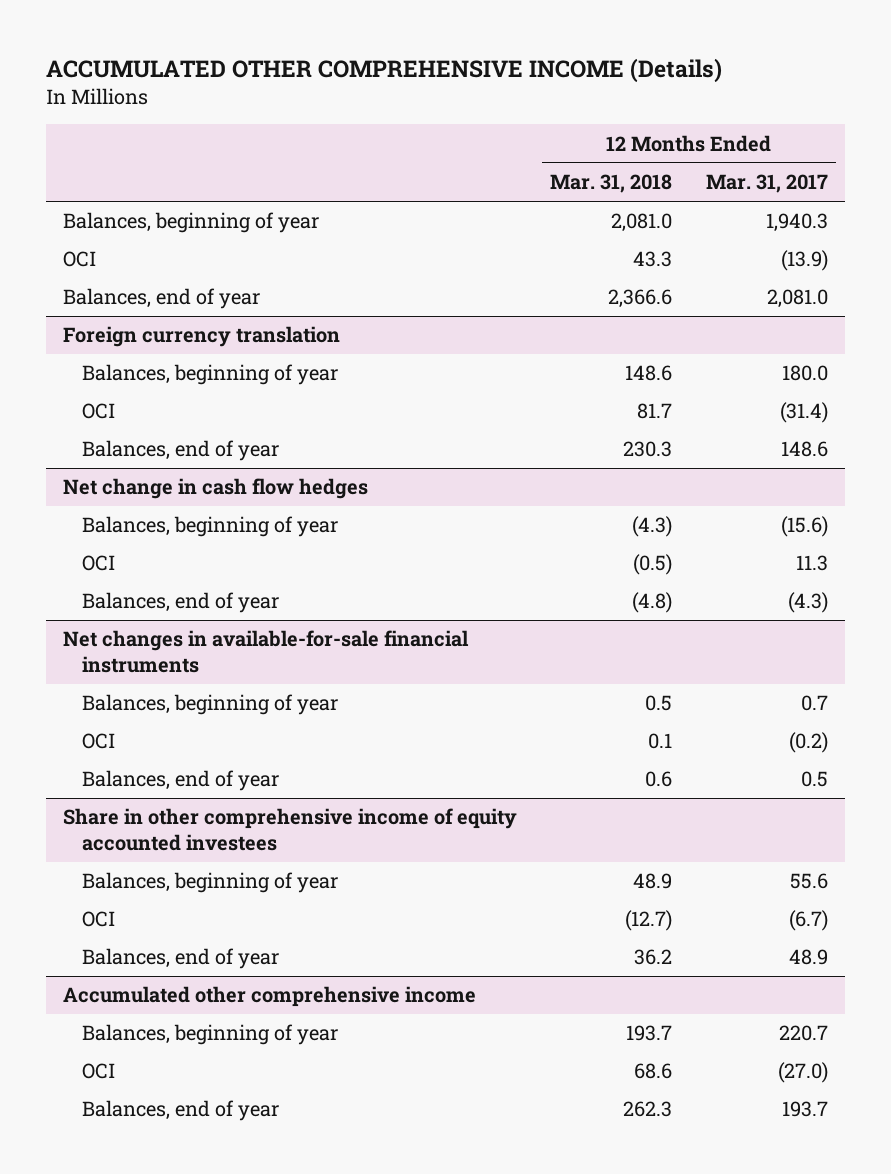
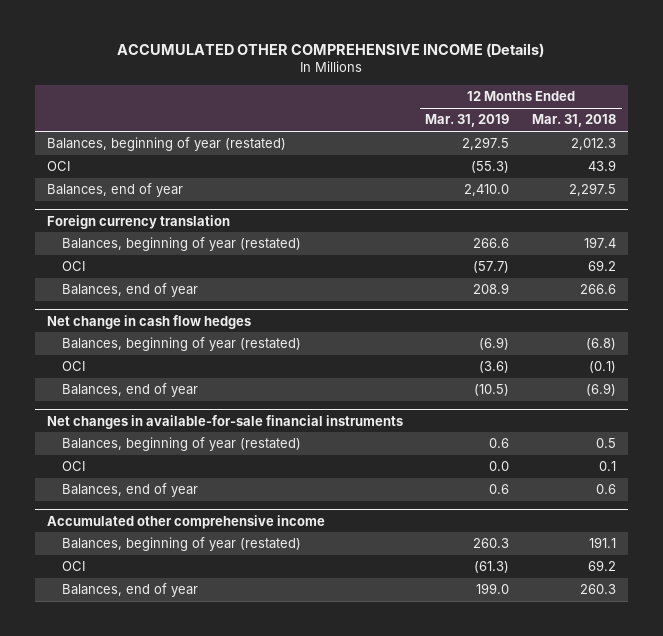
[705,174,828,194] Mar. 31, 2017 -> none
none -> [425,114,510,128] Mar. 31, 2019
[62,212,319,234] Balances, beginning of year -> [46,137,286,152] Balances, beginning of year (restated)
[611,213,673,233] 2,081.0 -> [571,138,617,151] 2,012.3
[633,251,673,268] 43.3 -> [588,160,617,172] 43.9
[608,289,673,309] 2,366.6 -> [569,183,617,197] 2,297.5
[82,364,339,386] Balances, beginning of year -> [61,237,301,252] Balances, beginning of year (restated)
[625,365,673,382] 148.6 -> [584,237,617,249] 197.4
[637,403,673,420] 81.7 -> [588,260,617,272] 69.2
[623,441,673,458] 230.3 -> [580,284,617,295] 266.6
[82,516,339,538] Balances, beginning of year -> [61,337,301,352] Balances, beginning of year (restated)
[632,516,673,538] (4.3) -> [586,338,617,351] (6.8)
[633,554,673,576] (0.5) -> [589,361,617,374] (0.1)
[632,592,673,614] (4.8) -> [586,383,617,397] (6.9)
[82,694,339,716] Balances, beginning of year -> [61,437,301,452] Balances, beginning of year (restated)
[62,808,517,852] Share in other comprehensive income of equity accounted investees -> none
[82,872,339,894] Balances, beginning of year -> none
[82,911,116,928] OCI -> none
[82,948,280,970] Balances, end of year -> none
[82,1024,339,1046] Balances, beginning of year -> [61,537,301,552] Balances, beginning of year (restated)
[626,1025,673,1042] 193.7 -> [589,537,617,549] 191.1
[634,1063,673,1080] 68.6 -> [588,560,617,572] 69.2
[623,1101,673,1118] 262.3 -> [580,584,617,595] 260.3

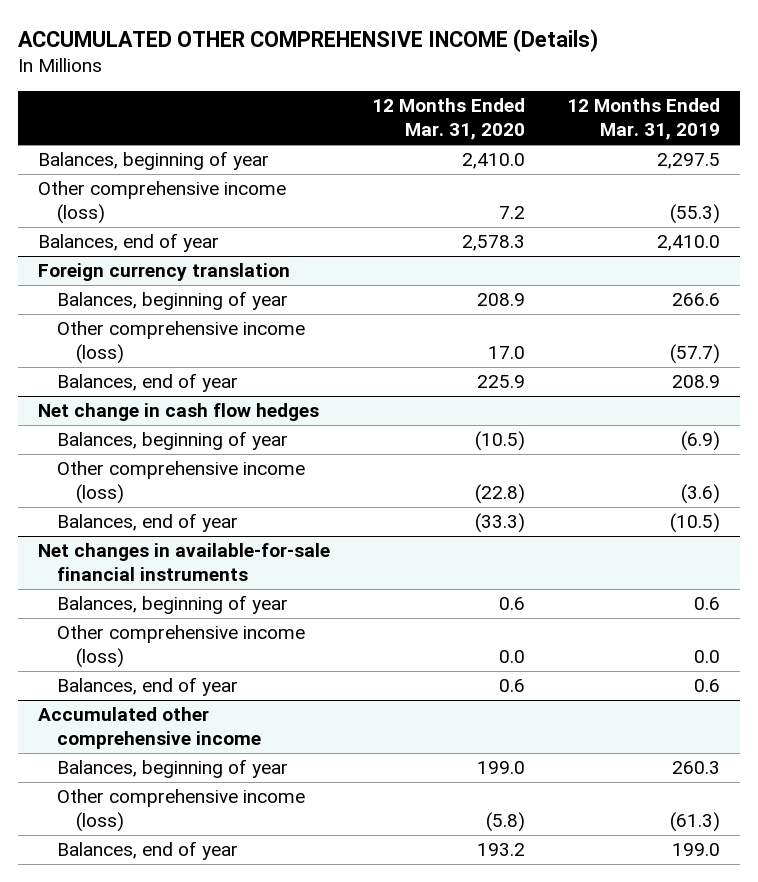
[532,114,617,128] Mar. 31, 2018 -> none
none -> [371,98,525,141] 12 Months Ended Mar. 31, 2020
[46,137,286,152] Balances, beginning of year (restated) -> [38,151,270,171] Balances, beginning of year
[46,161,70,172] OCI -> [38,181,287,225] Other comprehensive income (loss)
[61,237,301,252] Balances, beginning of year (restated) -> [57,291,289,311] Balances, beginning of year
[61,261,85,272] OCI -> [57,321,306,365] Other comprehensive income (loss)
[61,337,301,352] Balances, beginning of year (restated) -> [57,431,289,451] Balances, beginning of year
[61,361,85,372] OCI -> [57,461,306,505] Other comprehensive income (loss)
[61,437,301,452] Balances, beginning of year (restated) -> [57,595,289,615] Balances, beginning of year
[61,461,85,472] OCI -> [57,625,306,669] Other comprehensive income (loss)
[61,537,301,552] Balances, beginning of year (restated) -> [57,759,289,779] Balances, beginning of year
[61,561,85,572] OCI -> [57,789,306,833] Other comprehensive income (loss)

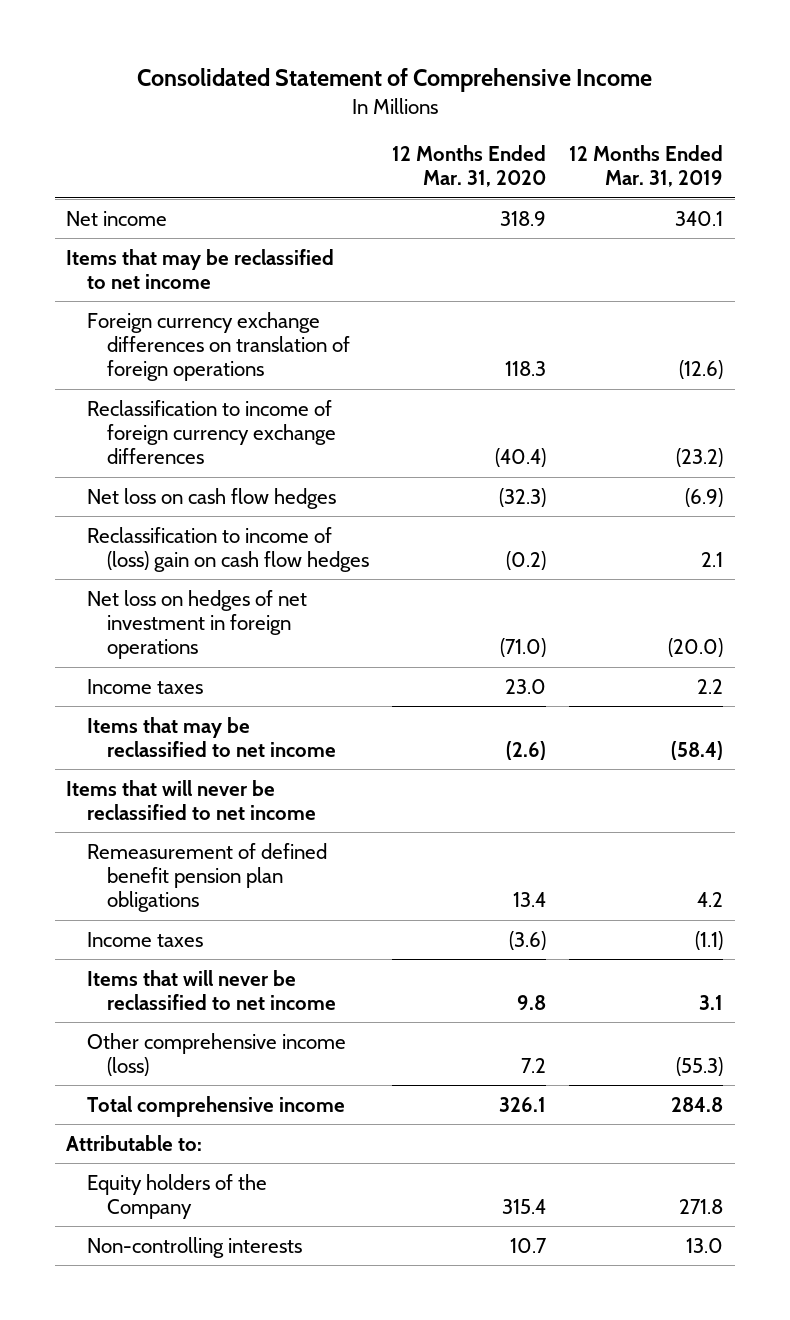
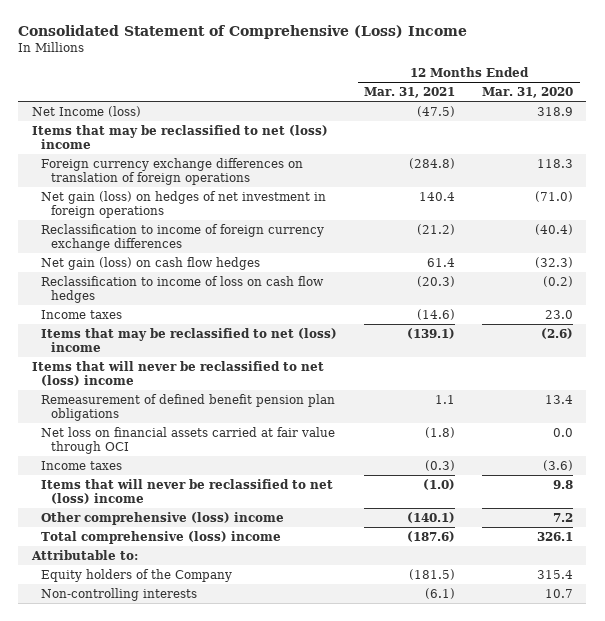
[136,68,652,93] Consolidated Statement of Comprehensive Income -> [18,25,468,40] Consolidated Statement of Comprehensive (Loss) Income
[569,144,724,188] 12 Months Ended Mar. 31, 2019 -> none
none -> [364,86,456,98] Mar. 31, 2021
[66,210,168,226] Net income -> [31,105,141,117] Net Income (loss)
[66,248,335,290] Items that may be reclassified to net income -> [31,124,328,149] Items that may be reclassified to net (loss) income
none -> [41,190,327,218] Net gain (loss) on hedges of net investment in foreign operations
[86,589,307,660] Net loss on hedges of net investment in foreign operations -> none
[86,487,336,509] Net loss on cash flow hedges -> [41,256,261,270] Net gain (loss) on cash flow hedges
[86,526,369,573] Reclassification to income of (loss) gain on cash flow hedges -> [41,275,325,303] Reclassification to income of loss on cash flow hedges
[86,716,336,758] Items that may be reclassified to net income -> [41,327,338,352] Items that may be reclassified to net (loss) income
[66,779,316,821] Items that will never be reclassified to net income -> [31,360,324,386] Items that will never be reclassified to net (loss) income
none -> [41,426,336,454] Net loss on financial assets carried at fair value through OCI
[86,969,336,1011] Items that will never be reclassified to net income -> [41,478,334,504] Items that will never be reclassified to net (loss) income
[86,1032,346,1077] Other comprehensive income (loss) -> [41,511,285,525] Other comprehensive (loss) income
[86,1095,345,1117] Total comprehensive income -> [41,530,282,544] Total comprehensive (loss) income

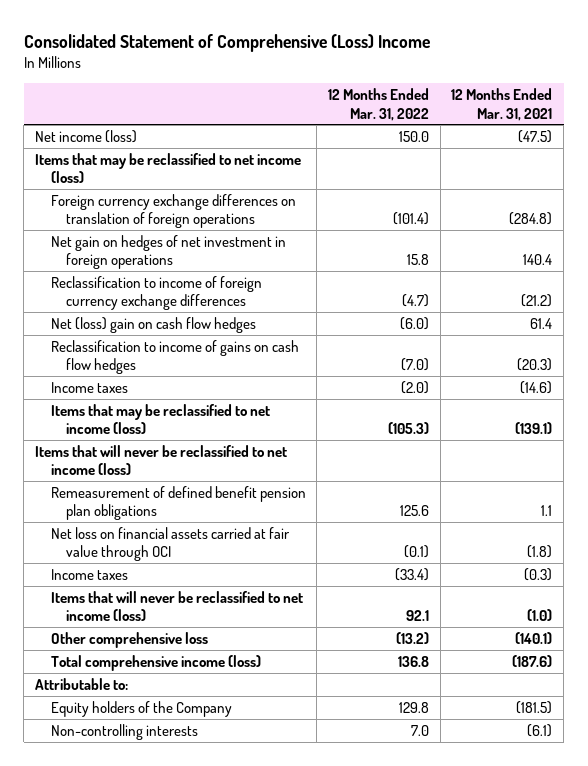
[481,86,573,98] Mar. 31, 2020 -> none
none -> [327,88,429,121] 12 Months Ended Mar. 31, 2022
[31,105,141,117] Net Income (loss) -> [35,129,138,143] Net income (loss)
[31,124,328,149] Items that may be reclassified to net (loss) income -> [35,152,302,184] Items that may be reclassified to net income (loss)
[41,190,327,218] Net gain (loss) on hedges of net investment in foreign operations -> [50,234,286,270] Net gain on hedges of net investment in foreign operations
[41,256,261,270] Net gain (loss) on cash flow hedges -> [50,316,256,333] Net (loss) gain on cash flow hedges
[41,275,325,303] Reclassification to income of loss on cash flow hedges -> [50,339,299,375] Reclassification to income of gains on cash flow hedges
[41,327,338,352] Items that may be reclassified to net (loss) income -> [50,403,270,435] Items that may be reclassified to net income (loss)
[31,360,324,386] Items that will never be reclassified to net (loss) income -> [35,444,288,476] Items that will never be reclassified to net income (loss)
[41,478,334,504] Items that will never be reclassified to net (loss) income -> [50,590,303,622] Items that will never be reclassified to net income (loss)
[41,511,285,525] Other comprehensive (loss) income -> [50,631,208,648] Other comprehensive loss
[41,530,282,544] Total comprehensive (loss) income -> [50,654,261,671] Total comprehensive income (loss)

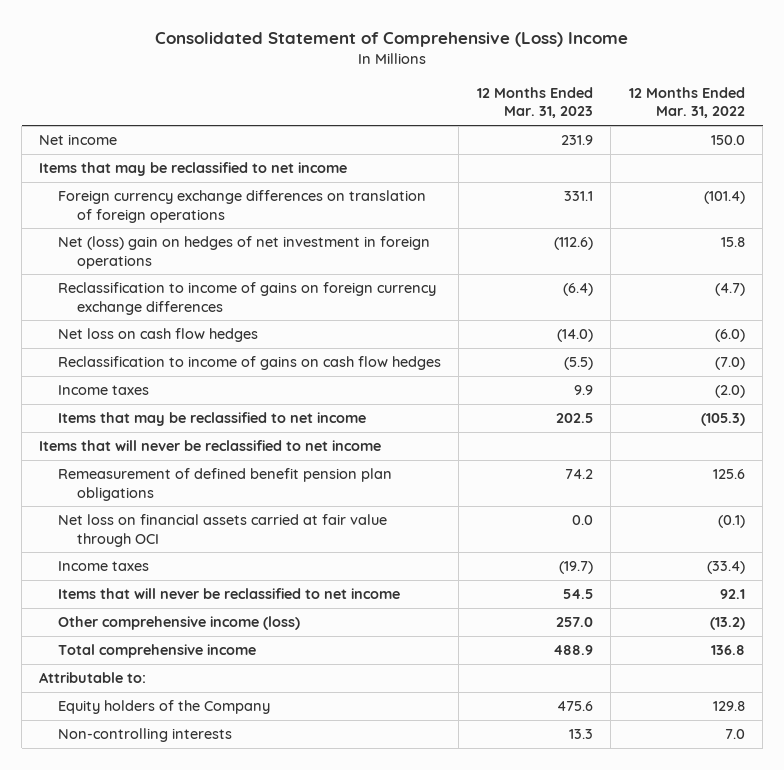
[451,88,553,121] 12 Months Ended Mar. 31, 2021 -> none
none -> [476,86,593,119] 12 Months Ended Mar. 31, 2023
[35,129,138,143] Net income (loss) -> [39,134,118,146] Net income
[35,152,302,184] Items that may be reclassified to net income (loss) -> [39,162,348,177] Items that may be reclassified to net income
[50,234,286,270] Net gain on hedges of net investment in foreign operations -> [57,236,430,269] Net (loss) gain on hedges of net investment in foreign operations
[50,275,262,311] Reclassification to income of foreign currency exchange differences -> [57,282,436,315] Reclassification to income of gains on foreign currency exchange differences
[50,316,256,333] Net (loss) gain on cash flow hedges -> [57,328,258,343] Net loss on cash flow hedges
[50,403,270,435] Items that may be reclassified to net income (loss) -> [57,412,366,427] Items that may be reclassified to net income
[35,444,288,476] Items that will never be reclassified to net income (loss) -> [39,440,382,452] Items that will never be reclassified to net income
[50,590,303,622] Items that will never be reclassified to net income (loss) -> [57,588,400,600] Items that will never be reclassified to net income
[50,631,208,648] Other comprehensive loss -> [57,616,300,631] Other comprehensive income (loss)
[50,654,261,671] Total comprehensive income (loss) -> [57,644,256,659] Total comprehensive income

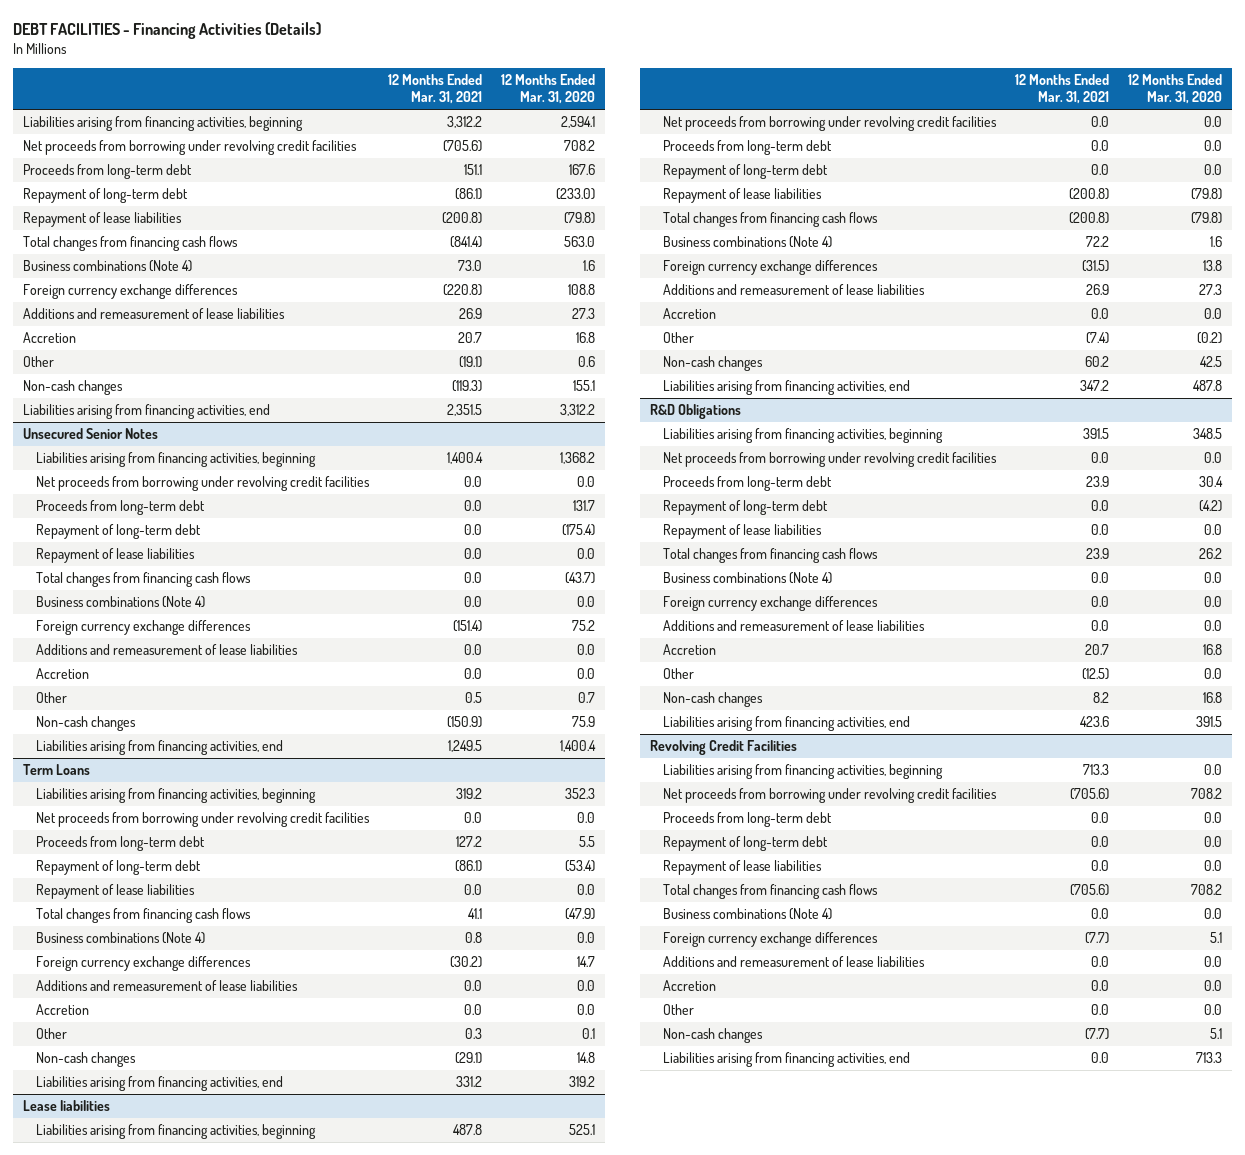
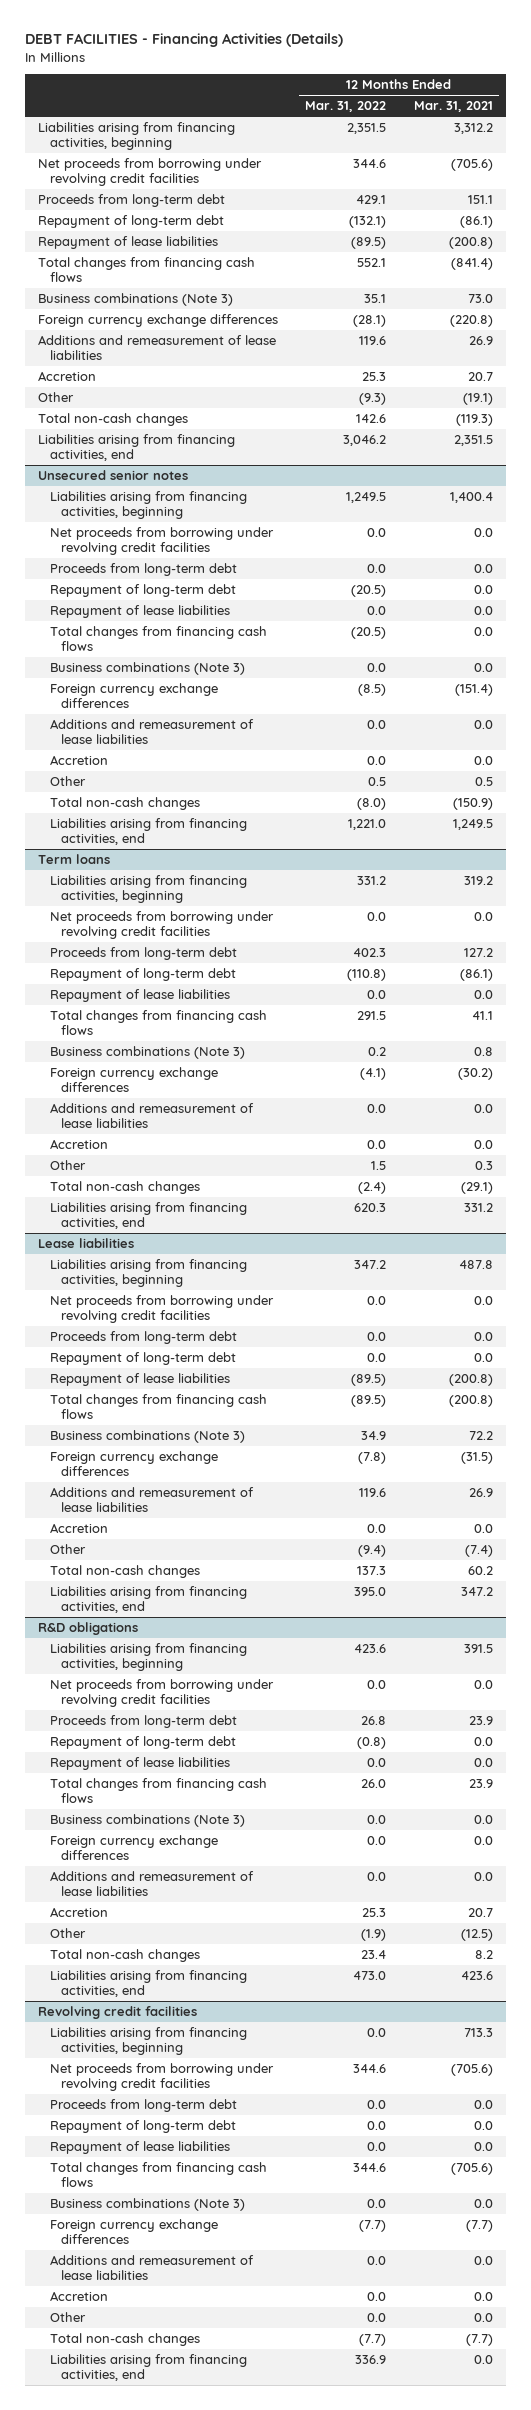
[501,74,596,105] 12 Months Ended Mar. 31, 2020 -> none
none -> [305,101,387,113] Mar. 31, 2022
[22,259,192,272] Business combinations (Note 4) -> [38,292,234,306] Business combinations (Note 3)
[22,379,123,395] Non-cash changes -> [38,412,189,426] Total non-cash changes
[22,427,158,439] Unsecured Senior Notes -> [38,469,189,480] Unsecured senior notes
[36,595,206,608] Business combinations (Note 4) -> [49,661,245,675] Business combinations (Note 3)
[36,715,137,731] Non-cash changes -> [49,796,200,810] Total non-cash changes
[22,763,90,775] Term Loans -> [38,853,111,864] Term loans
[36,931,206,944] Business combinations (Note 4) -> [49,1045,245,1059] Business combinations (Note 3)
[36,1051,137,1067] Non-cash changes -> [49,1180,200,1194] Total non-cash changes
[662,235,832,248] Business combinations (Note 4) -> [49,1429,245,1443] Business combinations (Note 3)
[662,355,763,371] Non-cash changes -> [49,1564,200,1578] Total non-cash changes
[649,403,741,419] R&D Obligations -> [38,1621,139,1635] R&D obligations
[662,571,832,584] Business combinations (Note 4) -> [49,1813,245,1827] Business combinations (Note 3)
[662,691,763,707] Non-cash changes -> [49,1948,200,1962] Total non-cash changes
[649,739,797,755] Revolving Credit Facilities -> [38,2005,198,2019] Revolving credit facilities
[662,907,832,920] Business combinations (Note 4) -> [49,2197,245,2211] Business combinations (Note 3)
[662,1027,763,1043] Non-cash changes -> [49,2332,200,2346] Total non-cash changes

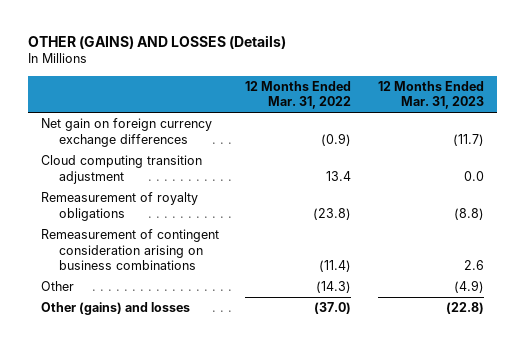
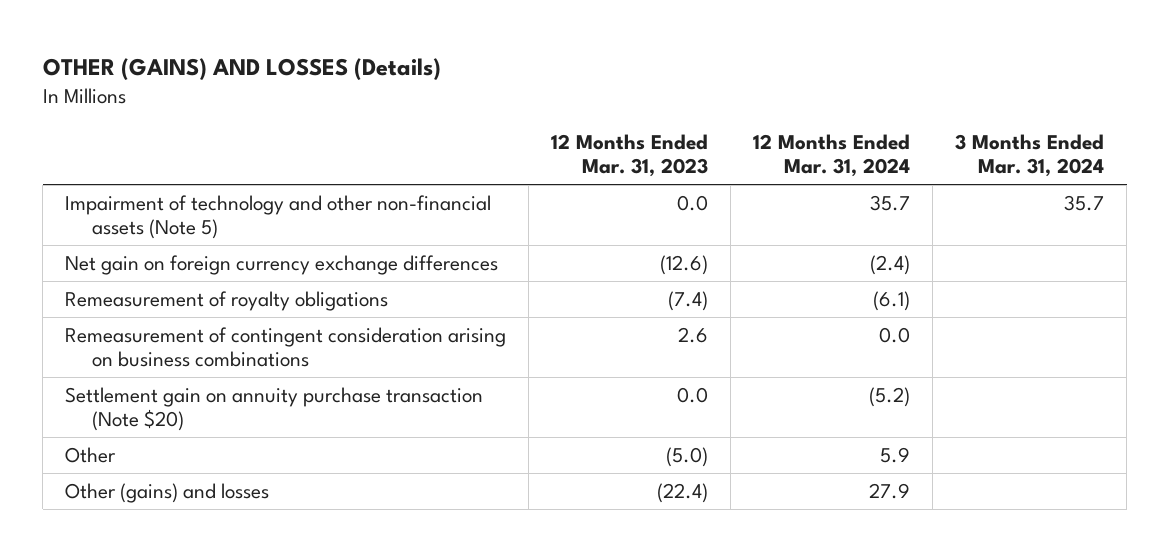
[245,80,352,110] 12 Months Ended Mar. 31, 2022 -> none
none -> [753,133,911,178] 12 Months Ended Mar. 31, 2024
none -> [955,133,1105,178] 3 Months Ended Mar. 31, 2024
[40,154,202,184] Cloud computing transition adjustment -> none
none -> [65,194,492,240] Impairment of technology and other non-financial assets (Note 5)
[452,133,484,146] (11.7) -> [660,254,709,275] (12.6)
[453,207,484,220] (8.8) -> [668,290,709,311] (7.4)
none -> [65,386,484,432] Settlement gain on annuity purchase transaction (Note $20)
[453,279,484,293] (4.9) -> [666,446,709,467] (5.0)
[445,301,484,314] (22.8) -> [657,482,709,503] (22.4)

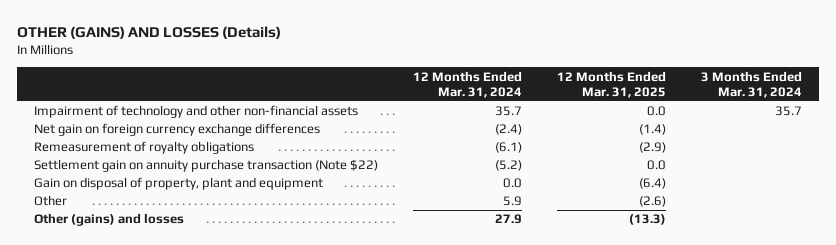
[551,133,709,178] 12 Months Ended Mar. 31, 2023 -> none
none -> [556,70,666,98] 12 Months Ended Mar. 31, 2025
[65,194,492,240] Impairment of technology and other non-financial assets (Note 5) -> [33,105,358,119] Impairment of technology and other non-financial assets
[65,326,507,368] Remeasurement of contingent consideration arising on business combinations -> none
[65,386,484,432] Settlement gain on annuity purchase transaction (Note $20) -> [33,159,378,173] Settlement gain on annuity purchase transaction (Note $22)
none -> [33,177,323,191] Gain on disposal of property, plant and equipment

